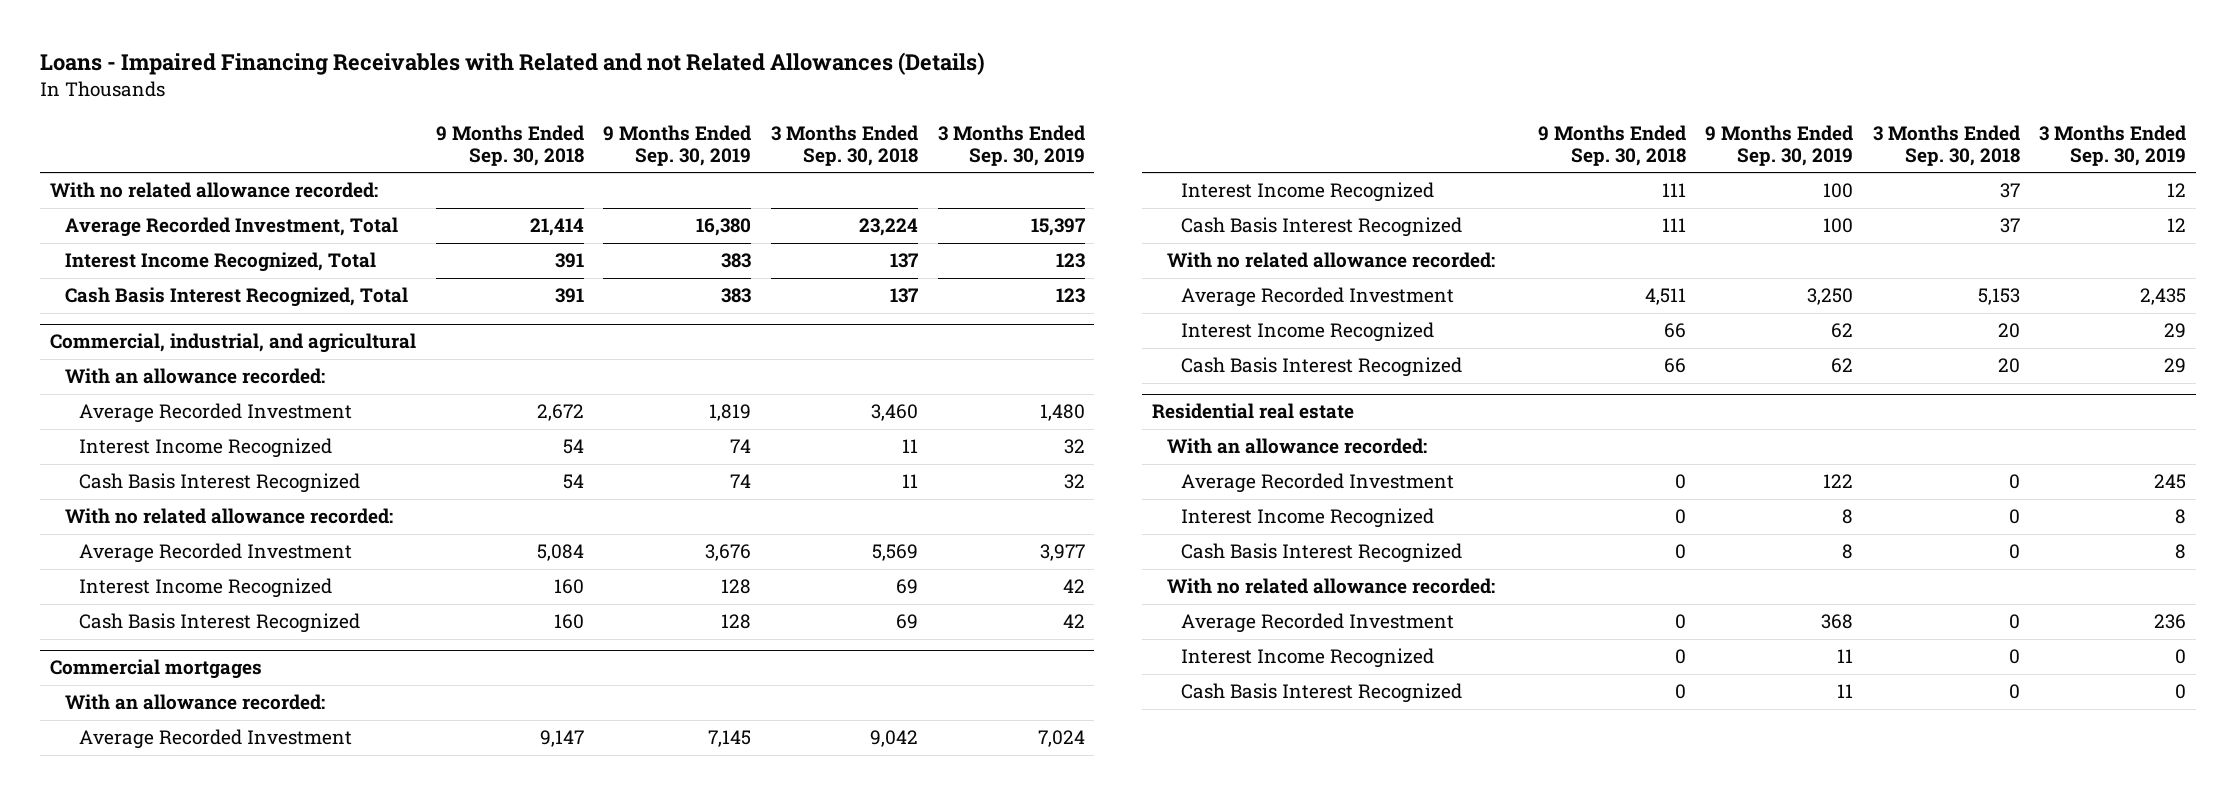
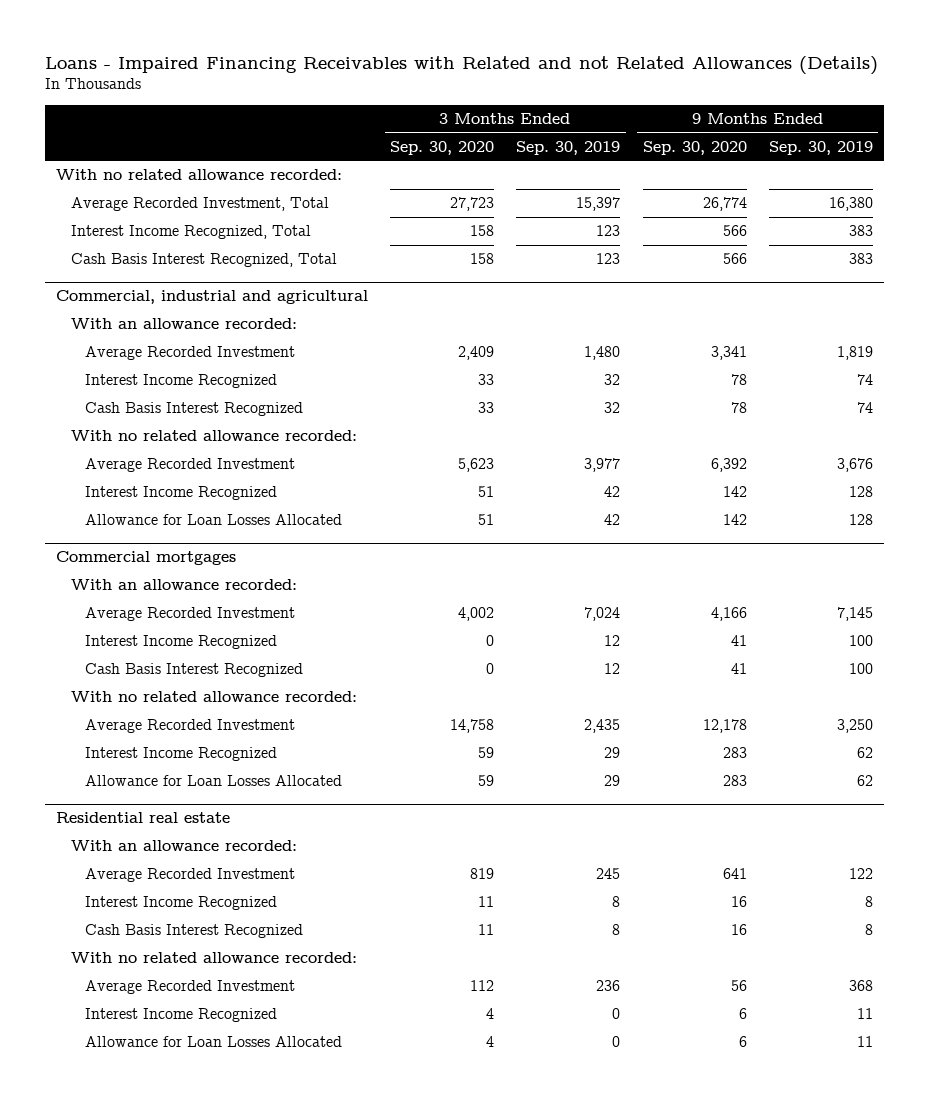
[435,124,584,166] 9 Months Ended Sep. 30, 2018 -> none
[770,124,918,166] 3 Months Ended Sep. 30, 2018 -> none
none -> [390,140,495,155] Sep. 30, 2020
none -> [642,140,747,155] Sep. 30, 2020
[50,333,417,354] Commercial, industrial, and agricultural -> [55,290,368,305] Commercial, industrial and agricultural
[79,613,361,634] Cash Basis Interest Recognized -> [85,514,343,526] Allowance for Loan Losses Allocated
[1181,357,1463,378] Cash Basis Interest Recognized -> [85,775,343,787] Allowance for Loan Losses Allocated
[1181,683,1463,704] Cash Basis Interest Recognized -> [85,1036,343,1048] Allowance for Loan Losses Allocated

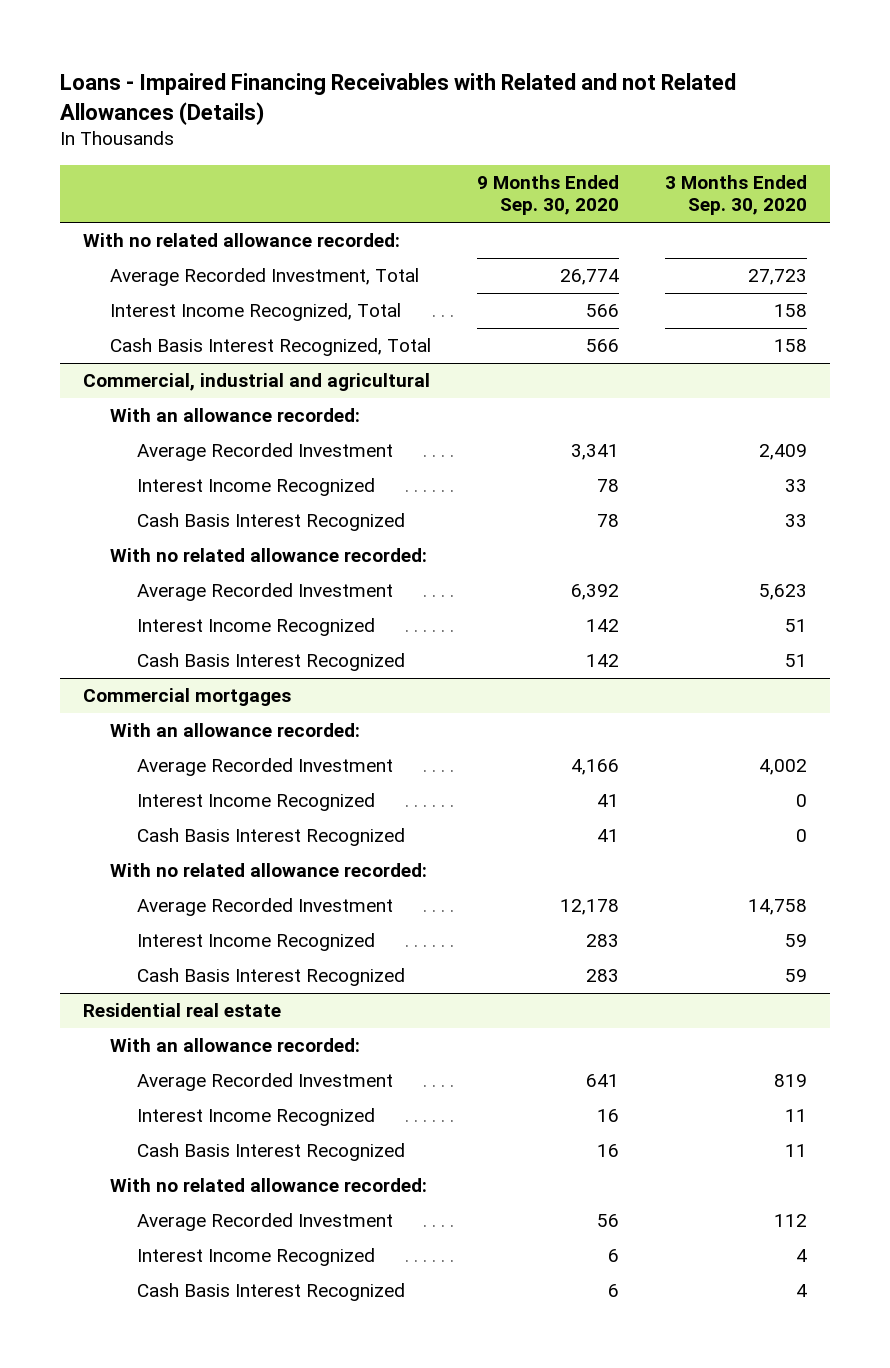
[516,140,621,155] Sep. 30, 2019 -> none
[768,140,873,155] Sep. 30, 2019 -> none
[85,514,343,526] Allowance for Loan Losses Allocated -> [136,653,405,672] Cash Basis Interest Recognized
[85,775,343,787] Allowance for Loan Losses Allocated -> [136,968,405,987] Cash Basis Interest Recognized
[85,1036,343,1048] Allowance for Loan Losses Allocated -> [136,1283,405,1302] Cash Basis Interest Recognized

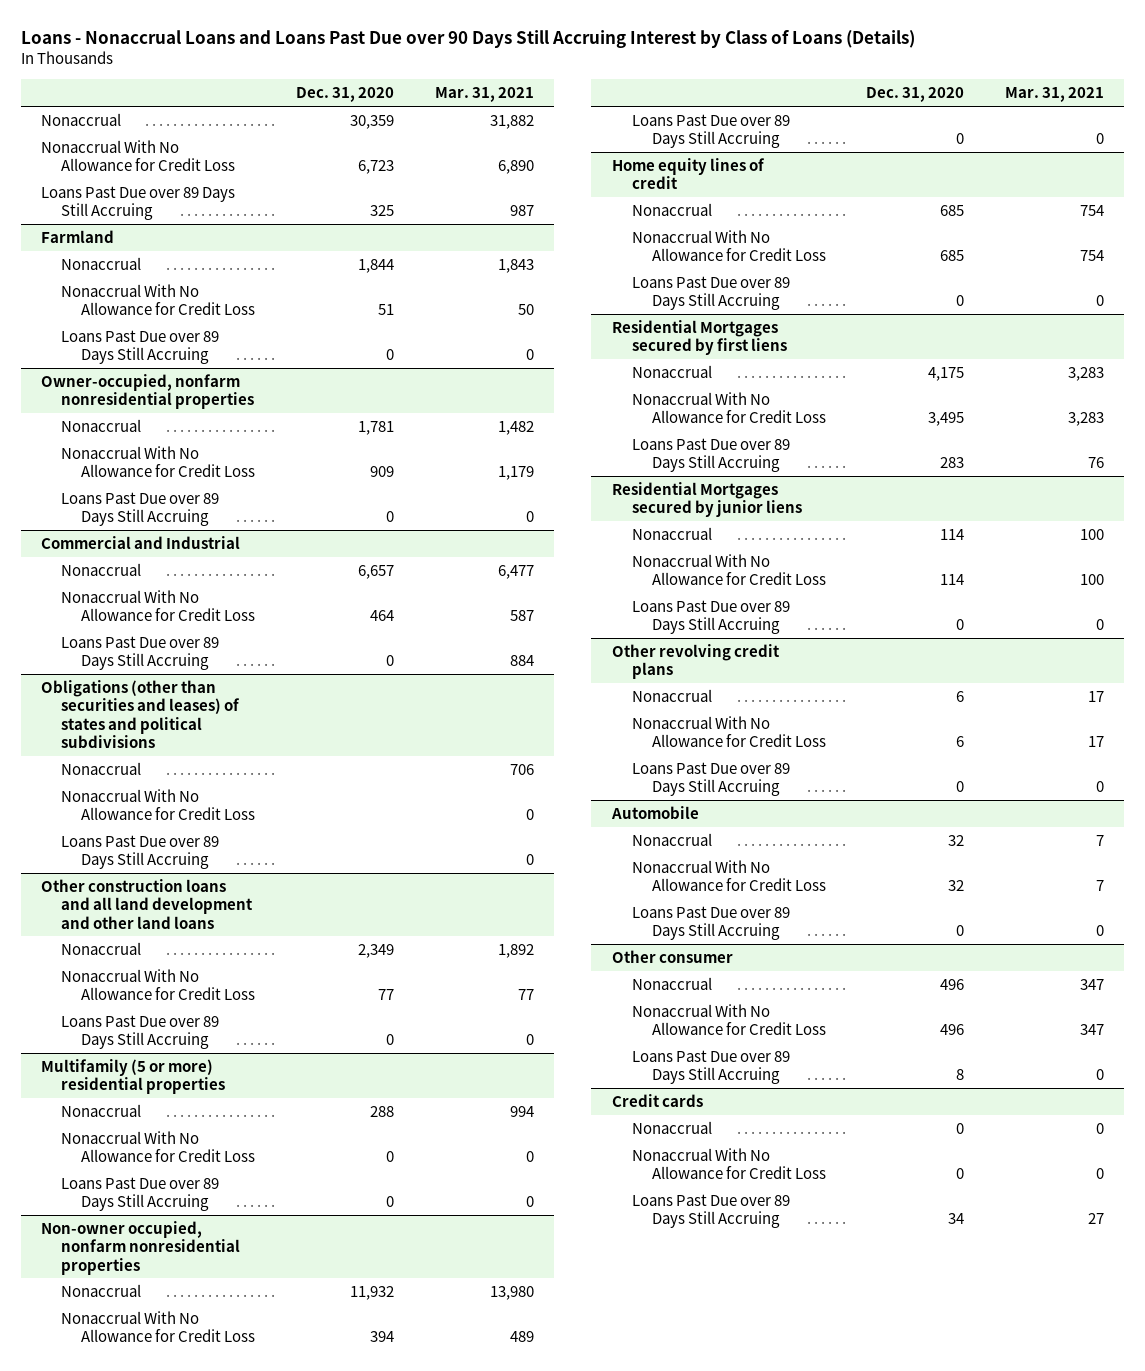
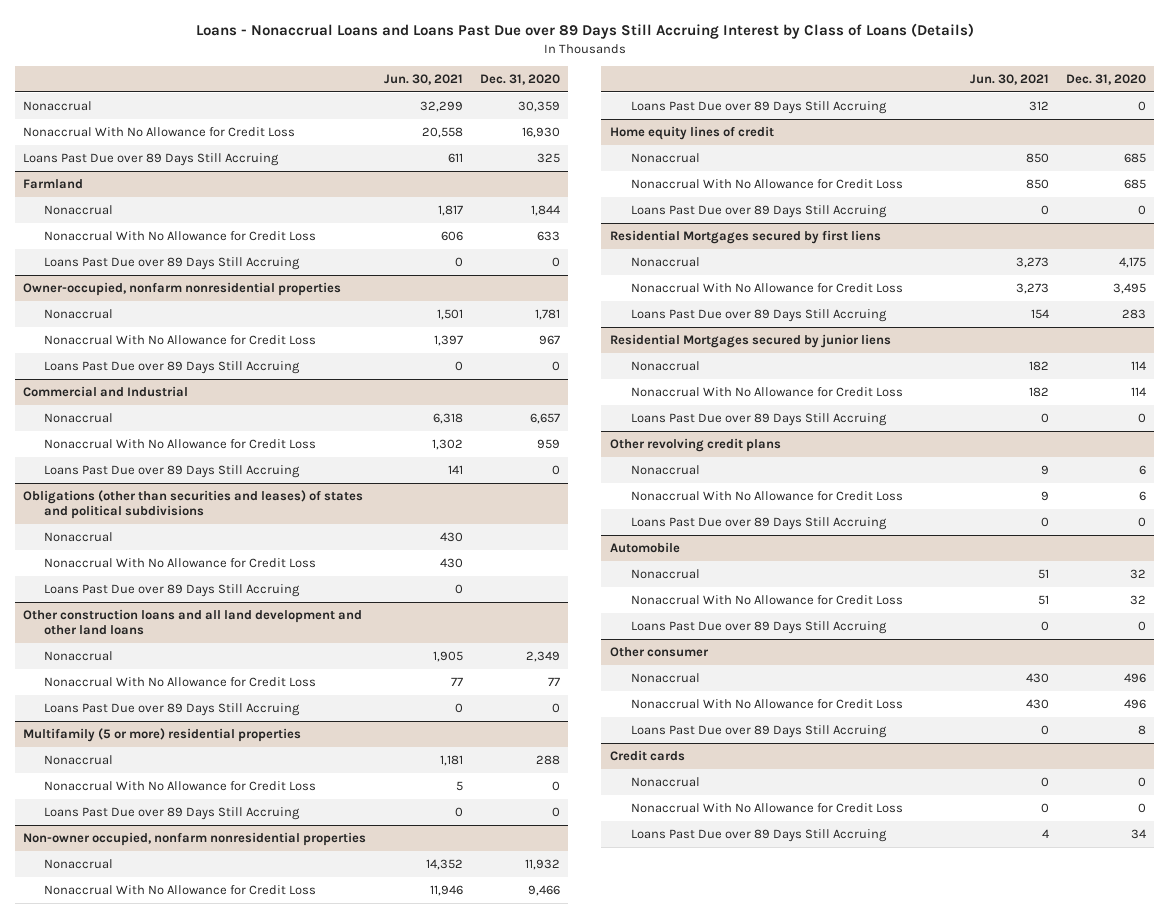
[20,30,915,49] Loans - Nonaccrual Loans and Loans Past Due over 90 Days Still Accruing Interest by Class of Loans (Details) -> [195,23,974,40] Loans - Nonaccrual Loans and Loans Past Due over 89 Days Still Accruing Interest by Class of Loans (Details)
[434,87,534,103] Mar. 31, 2021 -> none
none -> [383,74,463,86] Jun. 30, 2021
[357,160,394,175] 6,723 -> [521,126,560,138] 16,930
[377,304,394,316] 51 -> [536,230,560,241] 633
[369,466,394,478] 909 -> [538,334,560,345] 967
[369,610,394,622] 464 -> [536,438,560,449] 959
[369,1331,394,1343] 394 -> [527,884,560,896] 9,466

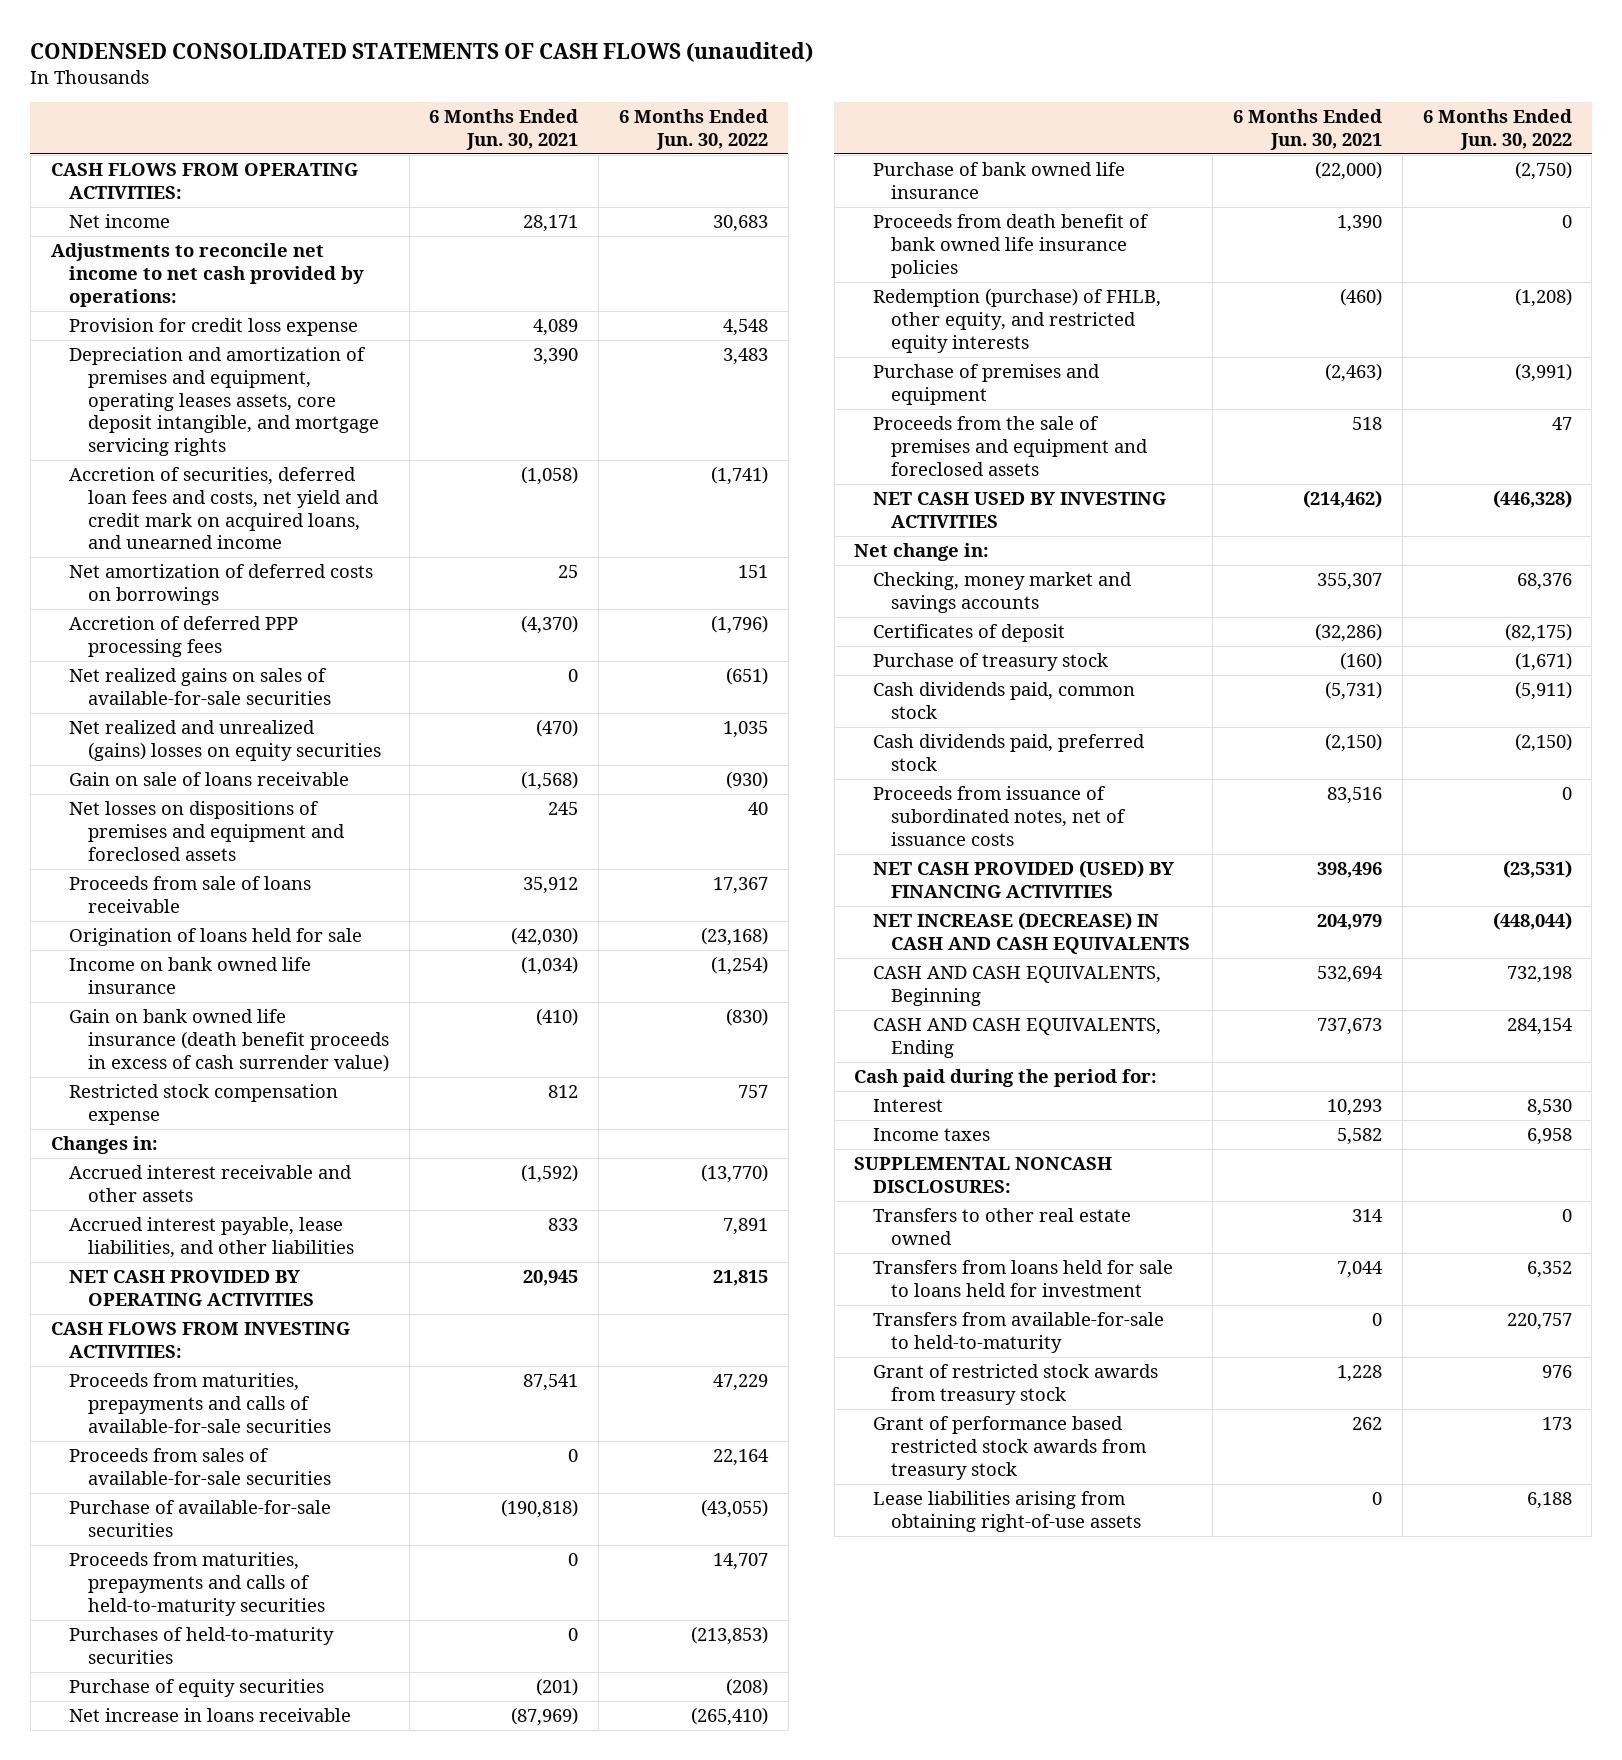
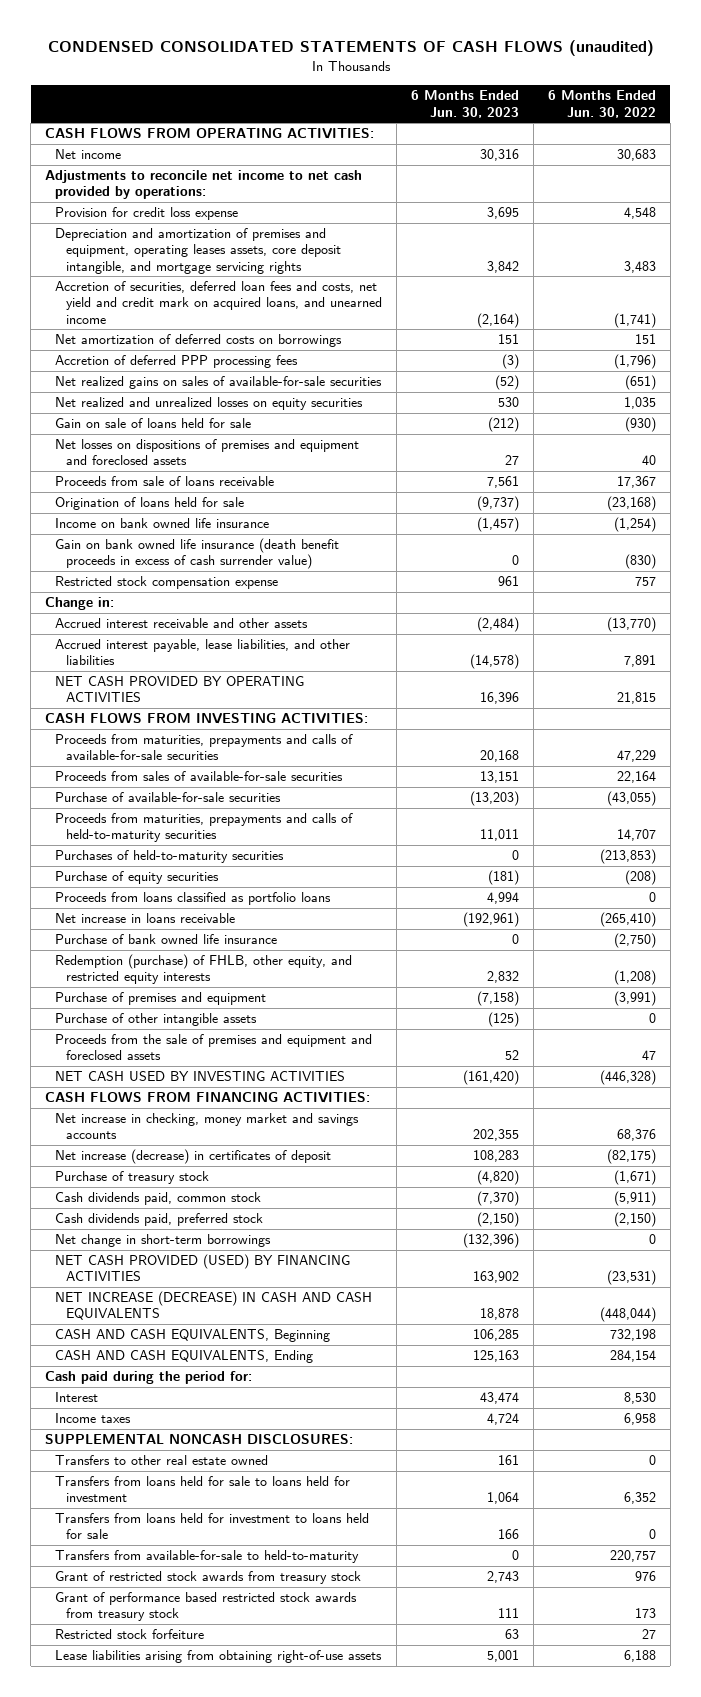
[429,109,579,150] 6 Months Ended Jun. 30, 2021 -> none
none -> [410,90,519,118] 6 Months Ended Jun. 30, 2023
[69,720,381,761] Net realized and unrealized (gains) losses on equity securities -> [55,397,364,411] Net realized and unrealized losses on equity securities
[69,772,350,787] Gain on sale of loans receivable -> [55,418,252,429] Gain on sale of loans held for sale
[50,1136,158,1155] Changes in: -> [45,597,115,611] Change in:
none -> [55,892,332,906] Proceeds from loans classified as portfolio loans
[872,214,1149,278] Proceeds from death benefit of bank owned life insurance policies -> none
none -> [55,1013,258,1027] Purchase of other intangible assets
[854,543,990,562] Net change in: -> none
none -> [45,1092,371,1104] CASH FLOWS FROM FINANCING ACTIVITIES:
[872,572,1132,613] Checking, money market and savings accounts -> [55,1113,360,1140] Net increase in checking, money market and savings accounts
[872,624,1065,643] Certificates of deposit -> [55,1149,332,1165] Net increase (decrease) in certificates of deposit
[872,786,1127,846] Proceeds from issuance of subordinated notes, net of issuance costs -> none
none -> [55,1234,272,1248] Net change in short-term borrowings
none -> [55,1513,370,1540] Transfers from loans held for investment to loans held for sale
none -> [55,1629,205,1640] Restricted stock forfeiture

